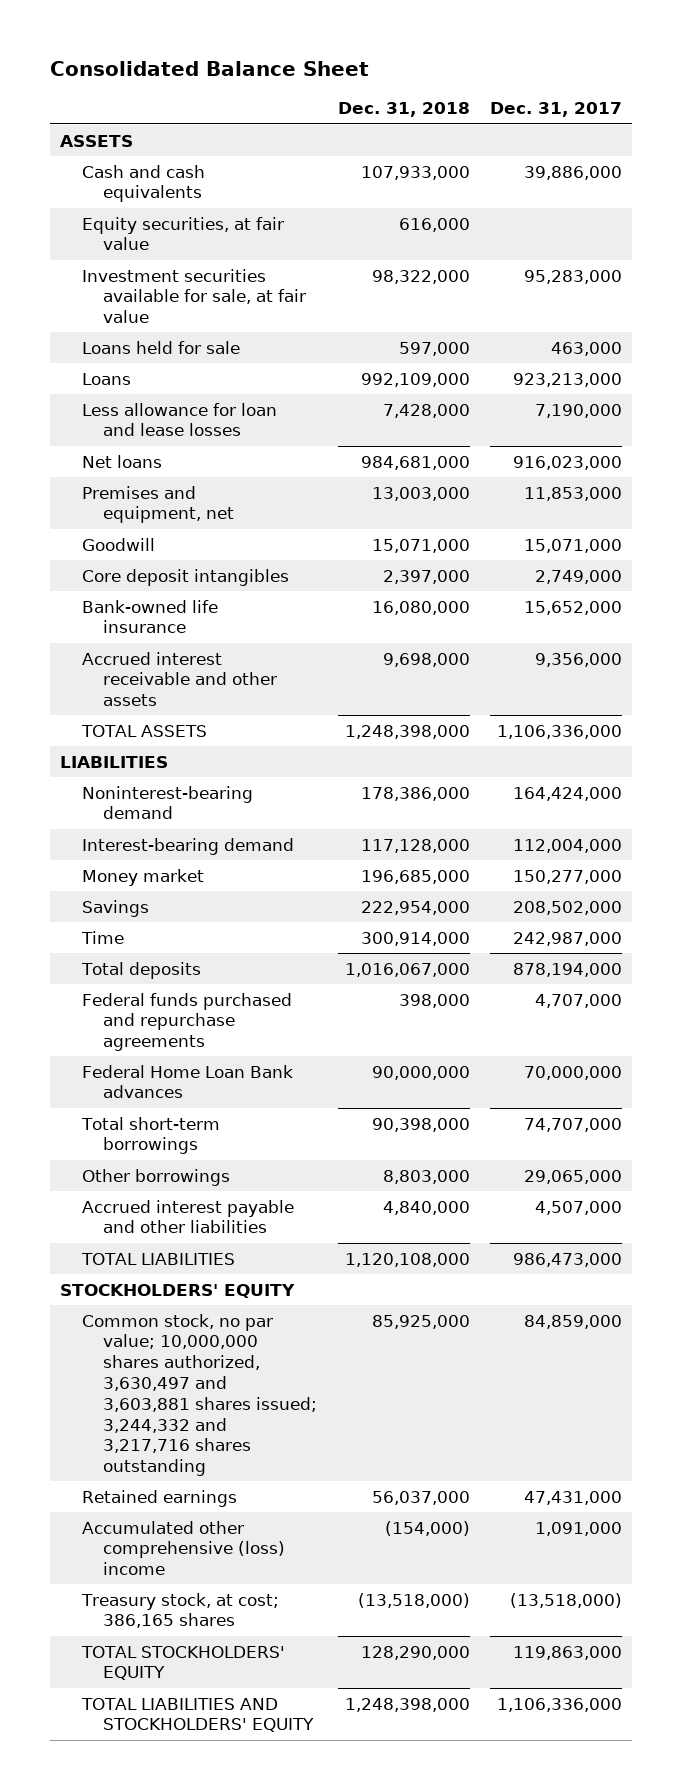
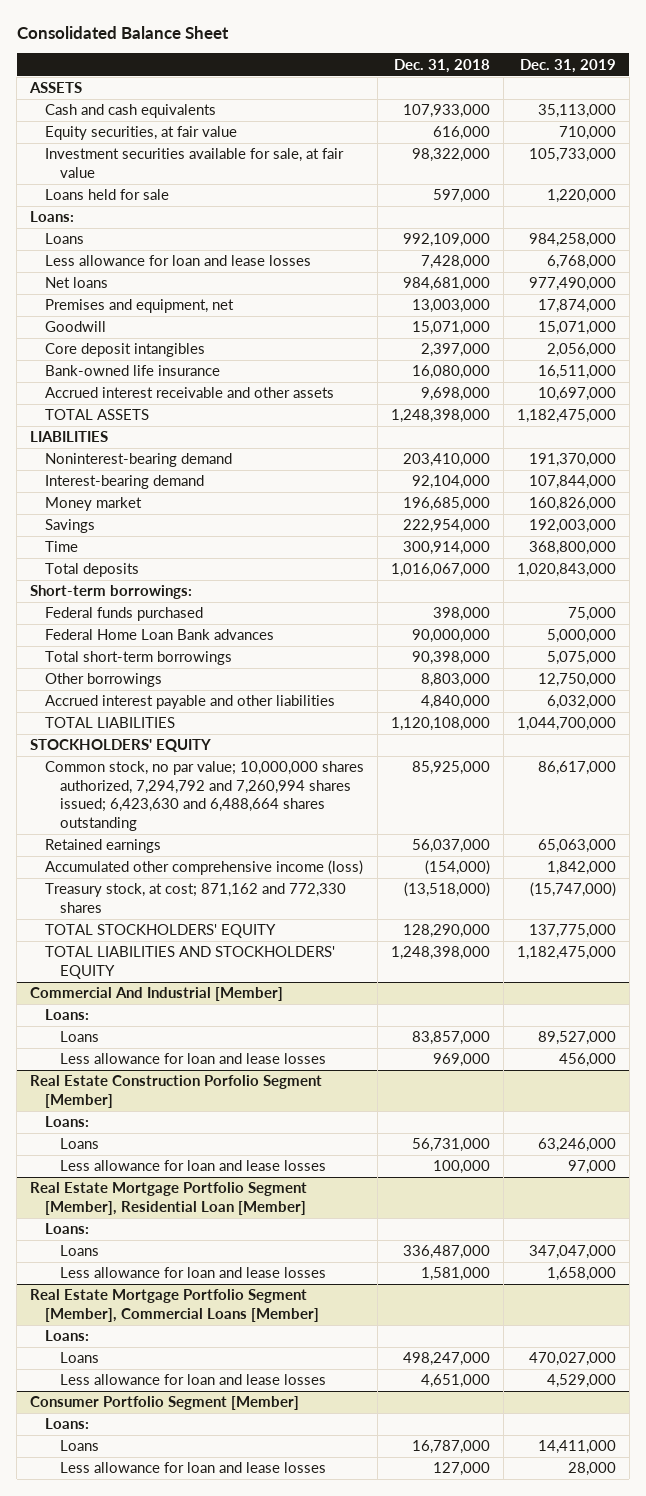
[489,102,622,118] Dec. 31, 2017 -> none
none -> [519,58,616,73] Dec. 31, 2019
none -> [30,211,75,223] Loans:
[360,786,470,801] 178,386,000 -> [402,453,490,468] 203,410,000
[360,838,470,853] 117,128,000 -> [411,475,490,490] 92,104,000
none -> [30,585,193,600] Short-term borrowings:
[81,992,292,1052] Federal funds purchased and repurchase agreements -> [44,607,203,622] Federal funds purchased
[81,1313,318,1477] Common stock, no par value; 10,000,000 shares authorized, 3,630,497 and 3,603,881 shares issued; 3,244,332 and 3,217,716 shares outstanding -> [44,761,364,831] Common stock, no par value; 10,000,000 shares authorized, 7,294,792 and 7,260,994 shares issued; 6,423,630 and 6,488,664 shares outstanding
[81,1520,286,1576] Accumulated other comprehensive (loss) income -> [44,860,363,876] Accumulated other comprehensive income (loss)
[80,1592,279,1629] Treasury stock, at cost; 386,165 shares -> [44,883,346,913] Treasury stock, at cost; 871,162 and 772,330 shares
none -> [30,987,284,1002] Commercial And Industrial [Member]
none -> [44,1009,89,1021] Loans:
none -> [59,1031,99,1043] Loans
none -> [59,1053,326,1065] Less allowance for loan and lease losses
none -> [30,1075,323,1108] Real Estate Construction Porfolio Segment [Member]
none -> [44,1116,89,1128] Loans:
none -> [59,1138,99,1150] Loans
none -> [59,1160,326,1172] Less allowance for loan and lease losses
none -> [30,1182,308,1215] Real Estate Mortgage Portfolio Segment [Member], Residential Loan [Member]
none -> [44,1223,89,1235] Loans:
none -> [59,1245,99,1257] Loans
none -> [59,1267,326,1279] Less allowance for loan and lease losses
none -> [30,1289,319,1322] Real Estate Mortgage Portfolio Segment [Member], Commercial Loans [Member]
none -> [44,1330,89,1342] Loans:
none -> [59,1352,99,1364] Loans
none -> [59,1374,326,1386] Less allowance for loan and lease losses
none -> [30,1396,300,1411] Consumer Portfolio Segment [Member]
none -> [44,1418,89,1430] Loans:
none -> [59,1440,99,1452] Loans
none -> [59,1462,326,1474] Less allowance for loan and lease losses

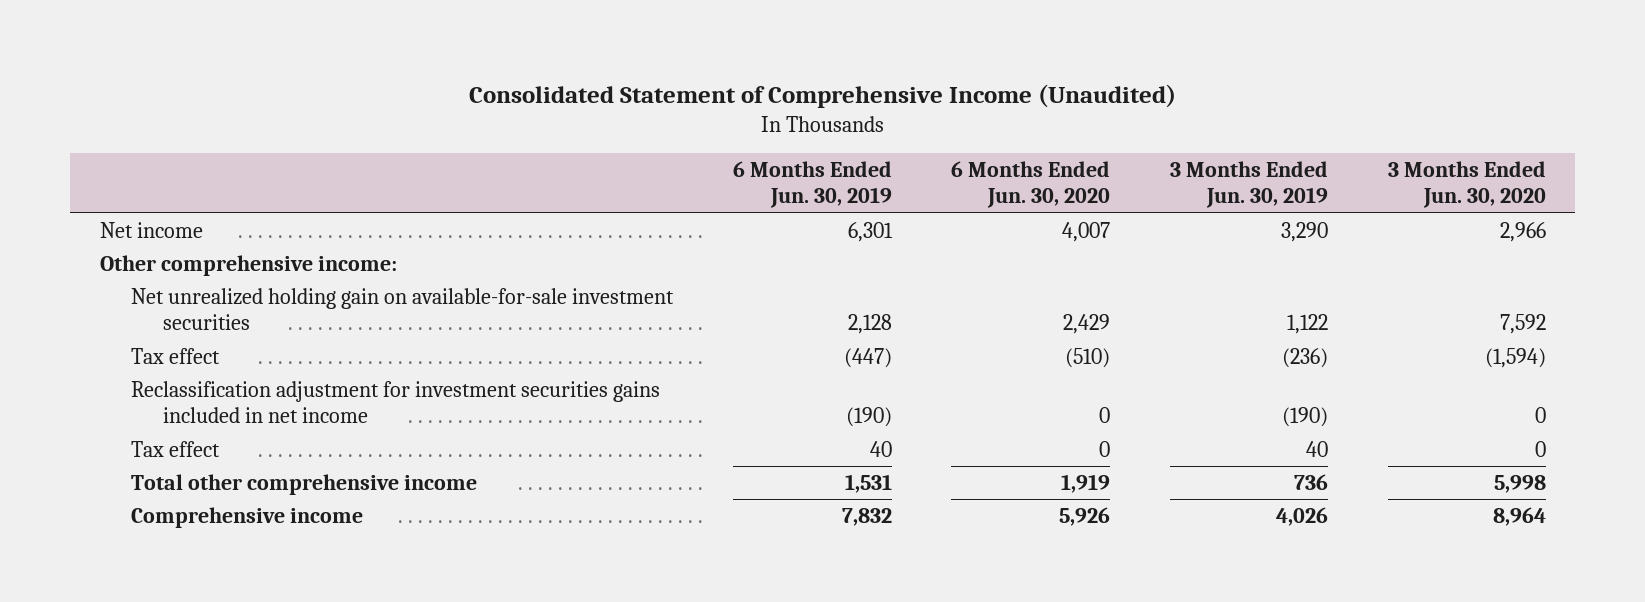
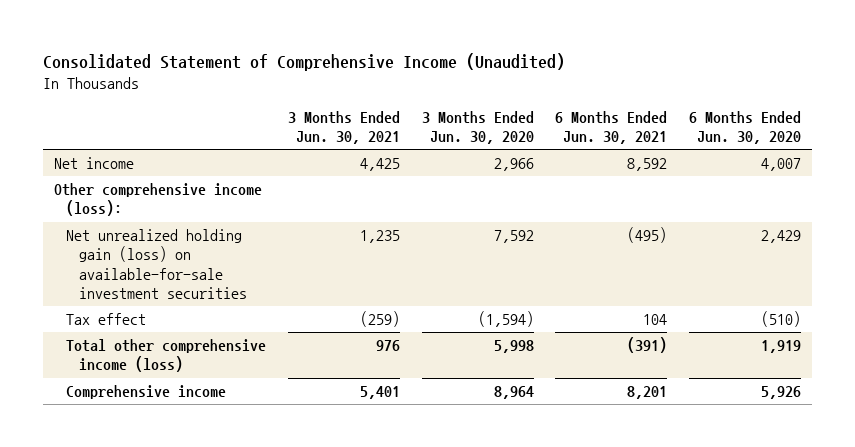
[732,161,892,209] 6 Months Ended Jun. 30, 2019 -> none
[1170,161,1329,209] 3 Months Ended Jun. 30, 2019 -> none
none -> [288,110,401,144] 3 Months Ended Jun. 30, 2021
none -> [555,110,668,144] 6 Months Ended Jun. 30, 2021
[99,254,397,276] Other comprehensive income: -> [53,183,262,217] Other comprehensive income (loss):
[131,287,675,331] Net unrealized holding gain on available-for-sale investment securities -> [66,229,248,299] Net unrealized holding gain (loss) on available-for-sale investment securities
[131,380,661,424] Reclassification adjustment for investment securities gains included in net income -> none
[131,440,221,457] Tax effect -> none
[131,473,478,495] Total other comprehensive income -> [66,339,267,373] Total other comprehensive income (loss)

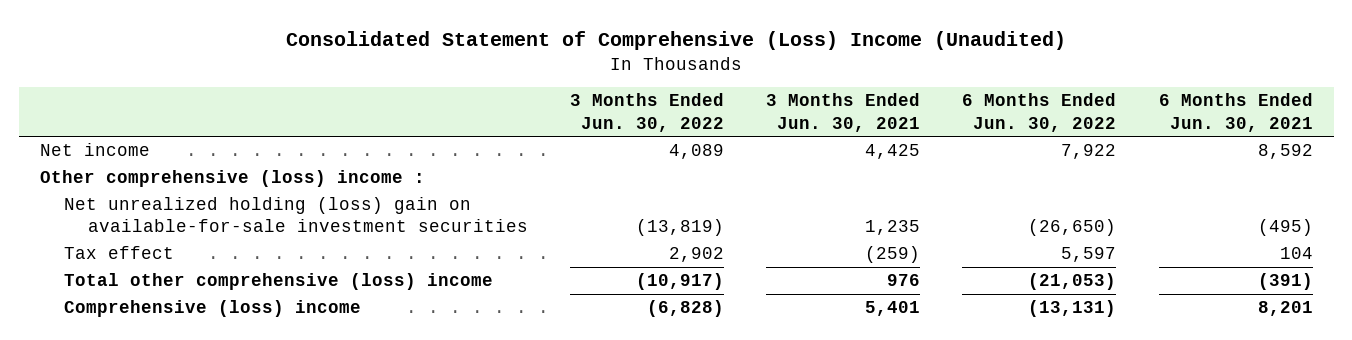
[43,53,566,72] Consolidated Statement of Comprehensive Income (Unaudited) -> [286,30,1067,50] Consolidated Statement of Comprehensive (Loss) Income (Unaudited)
[421,110,534,144] 3 Months Ended Jun. 30, 2020 -> none
[688,110,801,144] 6 Months Ended Jun. 30, 2020 -> none
none -> [570,93,725,132] 3 Months Ended Jun. 30, 2022
none -> [962,93,1117,132] 6 Months Ended Jun. 30, 2022
[53,183,262,217] Other comprehensive income (loss): -> [39,170,425,188] Other comprehensive (loss) income :
[66,229,248,299] Net unrealized holding gain (loss) on available-for-sale investment securities -> [63,197,529,233] Net unrealized holding (loss) gain on available-for-sale investment securities
[66,339,267,373] Total other comprehensive income (loss) -> [63,273,493,291] Total other comprehensive (loss) income
[66,385,227,400] Comprehensive income -> [63,300,361,318] Comprehensive (loss) income

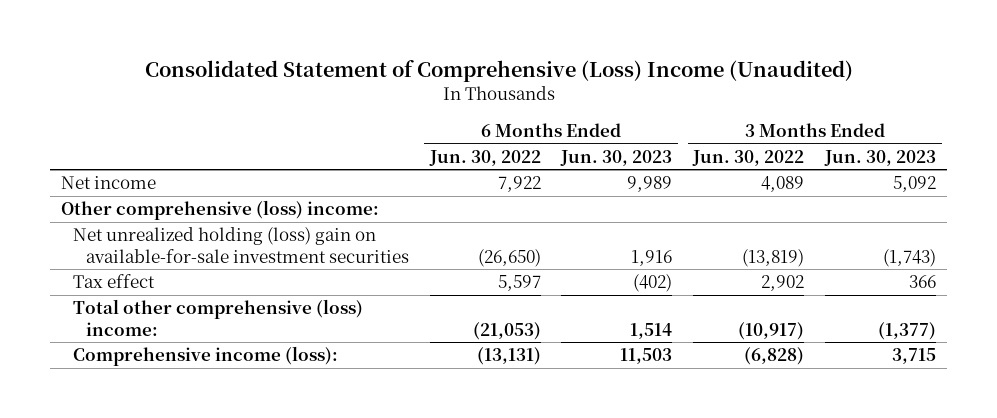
[766,93,921,132] 3 Months Ended Jun. 30, 2021 -> none
[1158,93,1313,132] 6 Months Ended Jun. 30, 2021 -> none
none -> [560,149,673,166] Jun. 30, 2023
none -> [824,149,937,166] Jun. 30, 2023
[39,170,425,188] Other comprehensive (loss) income : -> [60,200,379,221] Other comprehensive (loss) income:
[63,273,493,291] Total other comprehensive (loss) income -> [73,299,364,336] Total other comprehensive (loss) income:
[63,300,361,318] Comprehensive (loss) income -> [73,346,339,367] Comprehensive income (loss):

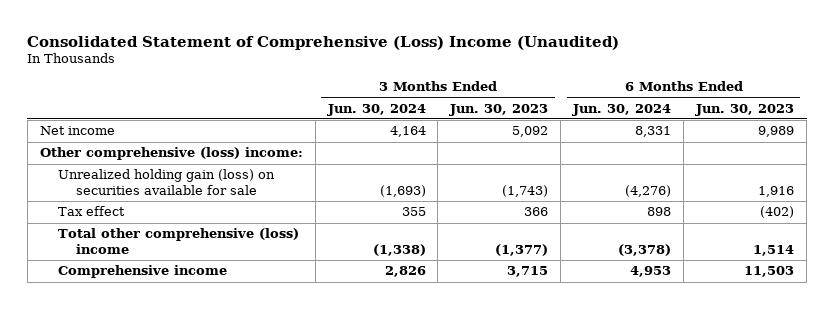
[428,149,541,166] Jun. 30, 2022 -> none
[692,149,805,166] Jun. 30, 2022 -> none
none -> [326,103,426,116] Jun. 30, 2024
none -> [572,103,672,116] Jun. 30, 2024
[73,227,409,263] Net unrealized holding (loss) gain on available-for-sale investment securities -> [58,169,276,195] Unrealized holding gain (loss) on securities available for sale
[73,299,364,336] Total other comprehensive (loss) income: -> [58,228,300,254] Total other comprehensive (loss) income
[73,346,339,367] Comprehensive income (loss): -> [58,265,228,279] Comprehensive income

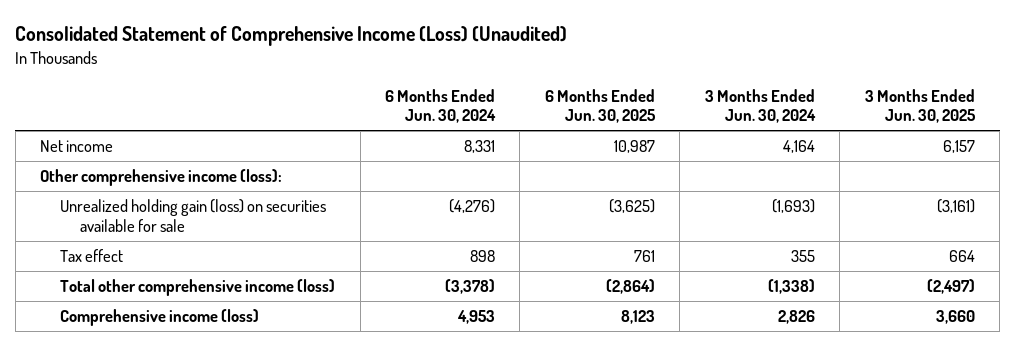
[27,35,620,50] Consolidated Statement of Comprehensive (Loss) Income (Unaudited) -> [15,26,568,47] Consolidated Statement of Comprehensive Income (Loss) (Unaudited)
[449,103,549,116] Jun. 30, 2023 -> none
[695,103,795,116] Jun. 30, 2023 -> none
none -> [544,88,656,124] 6 Months Ended Jun. 30, 2025
none -> [864,88,976,124] 3 Months Ended Jun. 30, 2025
[39,147,303,161] Other comprehensive (loss) income: -> [40,169,283,187] Other comprehensive income (loss):
[58,228,300,254] Total other comprehensive (loss) income -> [60,279,336,297] Total other comprehensive income (loss)
[58,265,228,279] Comprehensive income -> [60,309,260,327] Comprehensive income (loss)

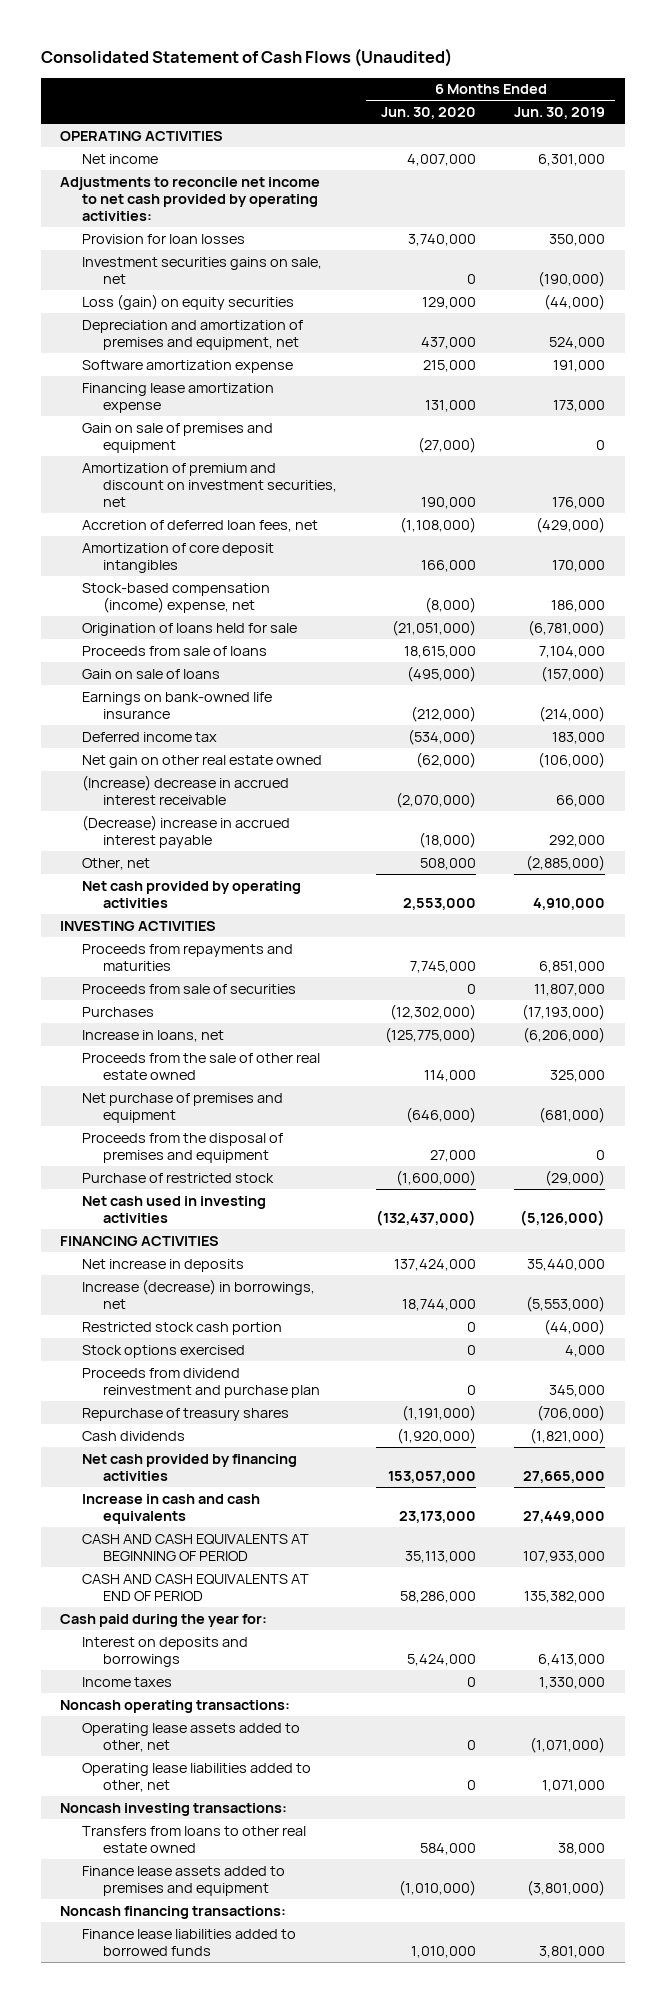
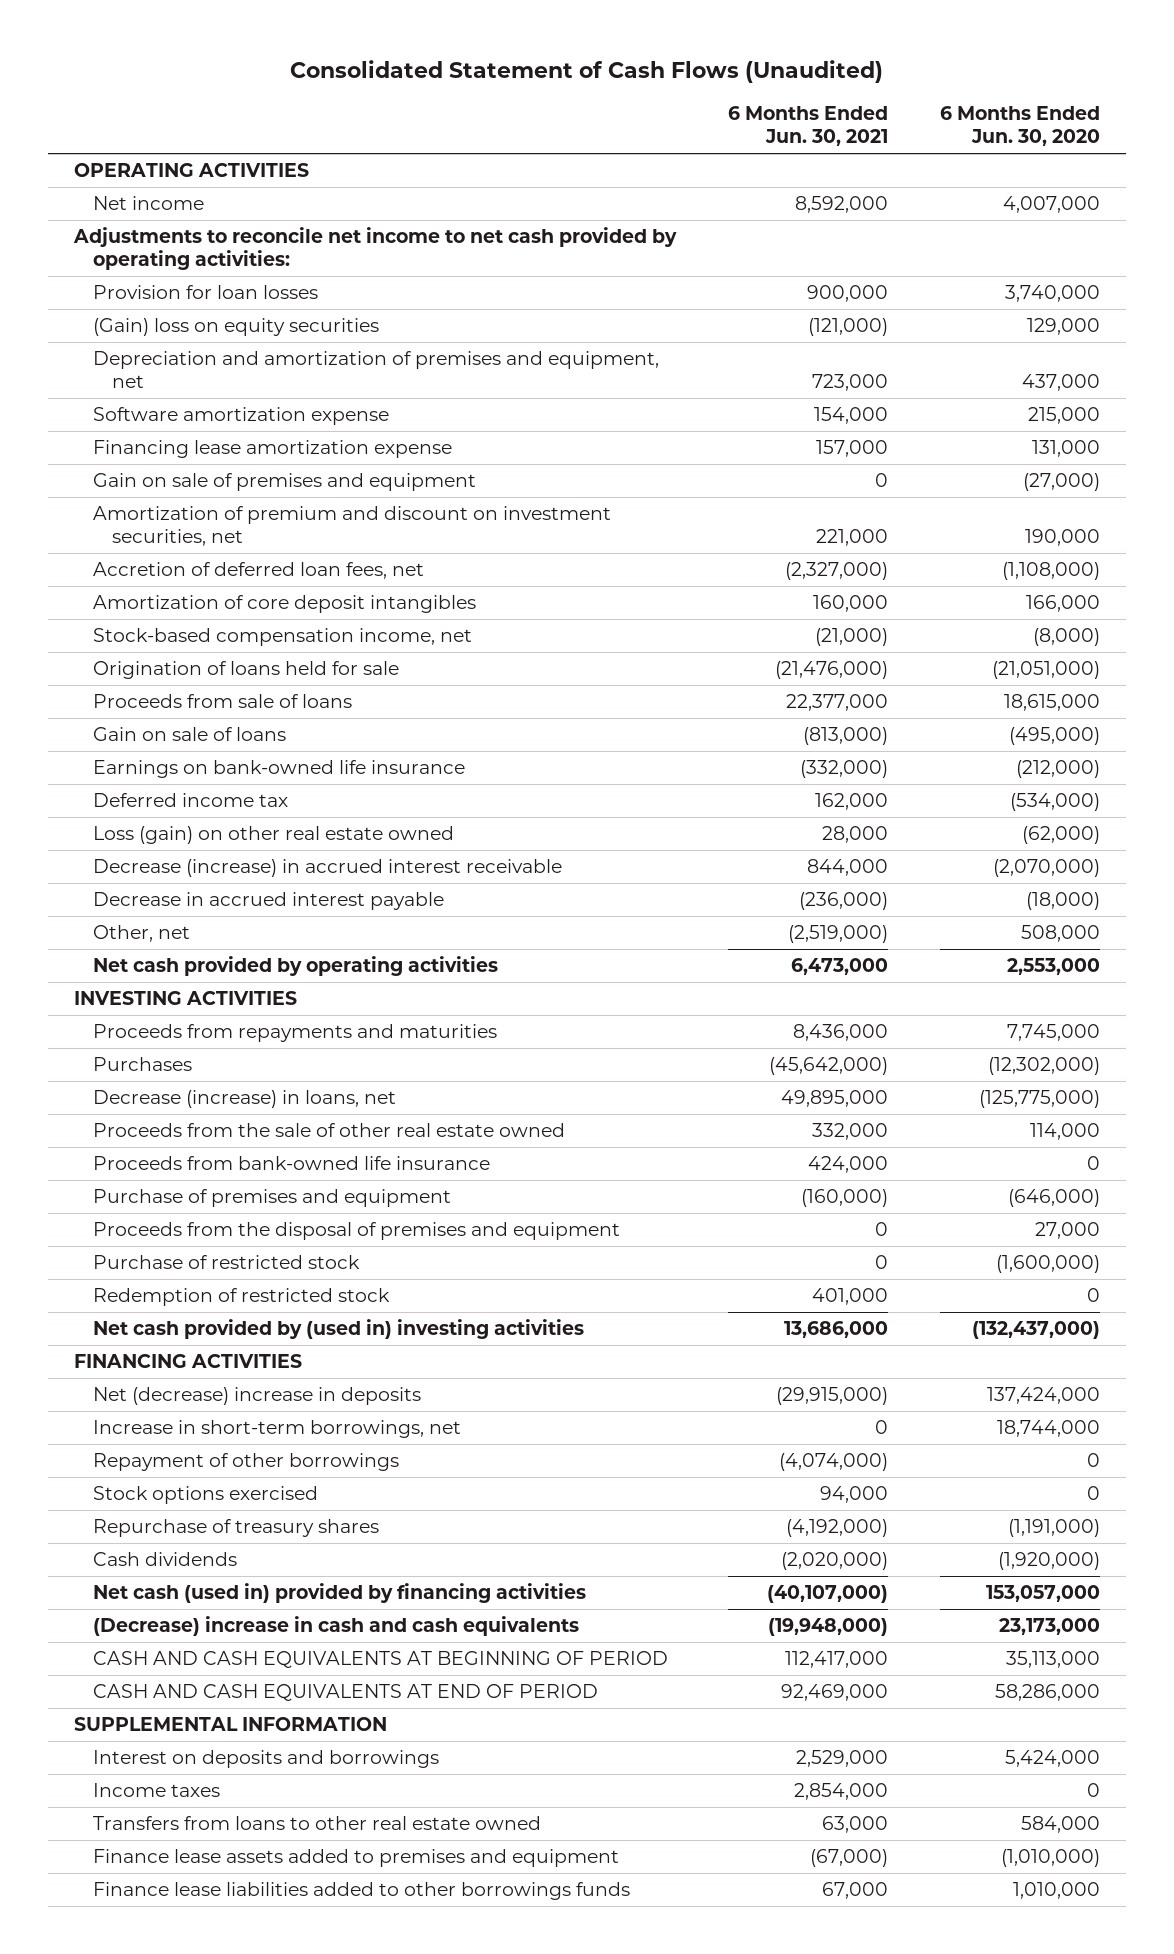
[514,107,606,120] Jun. 30, 2019 -> none
none -> [727,106,888,146] 6 Months Ended Jun. 30, 2021
[81,256,322,284] Investment securities gains on sale, net -> none
[81,293,294,310] Loss (gain) on equity securities -> [92,318,379,337] (Gain) loss on equity securities
[81,582,270,613] Stock-based compensation (income) expense, net -> [92,628,472,647] Stock-based compensation income, net
[81,754,322,768] Net gain on other real estate owned -> [92,826,454,845] Loss (gain) on other real estate owned
[81,774,289,805] (Increase) decrease in accrued interest receivable -> [92,859,562,878] Decrease (increase) in accrued interest receivable
[81,814,290,848] (Decrease) increase in accrued interest payable -> [92,892,444,911] Decrease in accrued interest payable
[81,983,296,994] Proceeds from sale of securities -> none
[81,1029,224,1042] Increase in loans, net -> [92,1090,396,1109] Decrease (increase) in loans, net
none -> [92,1156,490,1171] Proceeds from bank-owned life insurance
[81,1092,283,1123] Net purchase of premises and equipment -> [92,1189,451,1208] Purchase of premises and equipment
none -> [92,1288,390,1307] Redemption of restricted stock
[81,1195,266,1223] Net cash used in investing activities -> [92,1319,584,1340] Net cash provided by (used in) investing activities
[81,1321,282,1335] Restricted stock cash portion -> none
[81,1258,244,1272] Net increase in deposits -> [92,1387,421,1406] Net (decrease) increase in deposits
[81,1278,315,1309] Increase (decrease) in borrowings, net -> [92,1420,461,1439] Increase in short-term borrowings, net
none -> [92,1453,399,1472] Repayment of other borrowings
[81,1367,321,1398] Proceeds from dividend reinvestment and purchase plan -> none
[81,1453,297,1481] Net cash provided by financing activities -> [92,1583,586,1604] Net cash (used in) provided by financing activities
[81,1493,260,1524] Increase in cash and cash equivalents -> [92,1616,579,1637] (Decrease) increase in cash and cash equivalents
[60,1613,268,1627] Cash paid during the year for: -> [73,1717,387,1732] SUPPLEMENTAL INFORMATION
[60,1699,291,1713] Noncash operating transactions: -> none
[81,1722,300,1752] Operating lease assets added to other, net -> none
[81,1762,311,1792] Operating lease liabilities added to other, net -> none
[60,1802,288,1816] Noncash investing transactions: -> none
[60,1905,287,1919] Noncash financing transactions: -> none
[81,1928,296,1956] Finance lease liabilities added to borrowed funds -> [92,1882,630,1901] Finance lease liabilities added to other borrowings funds

